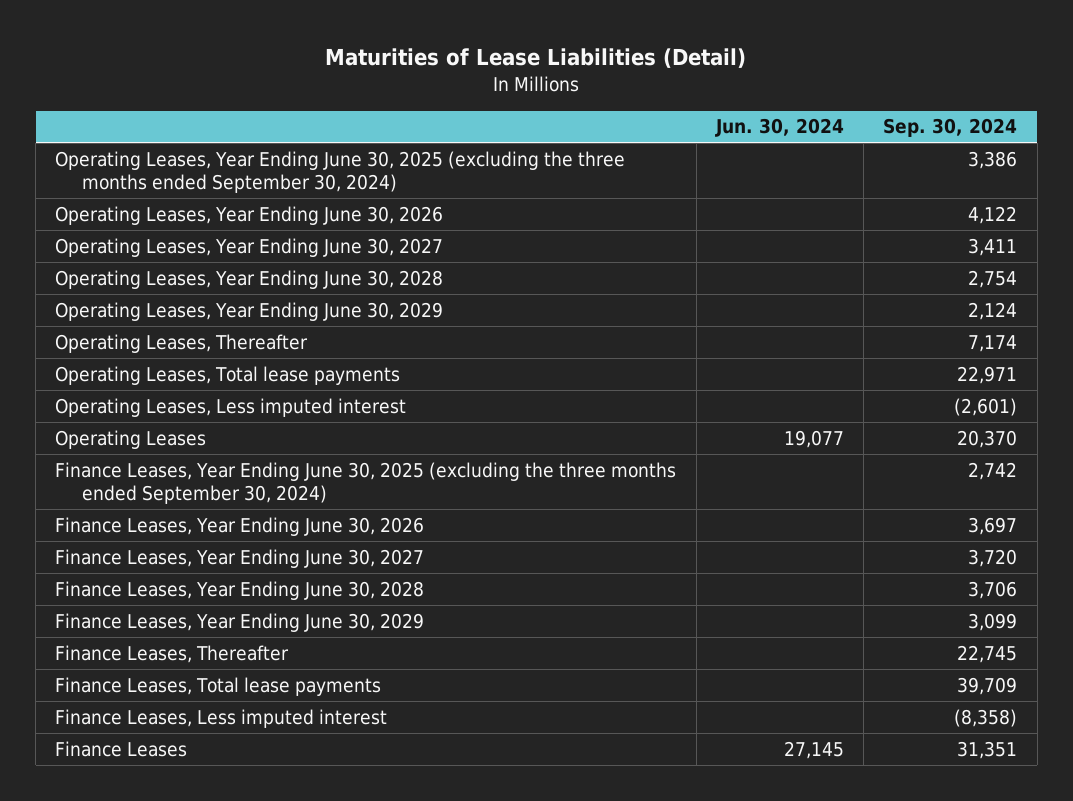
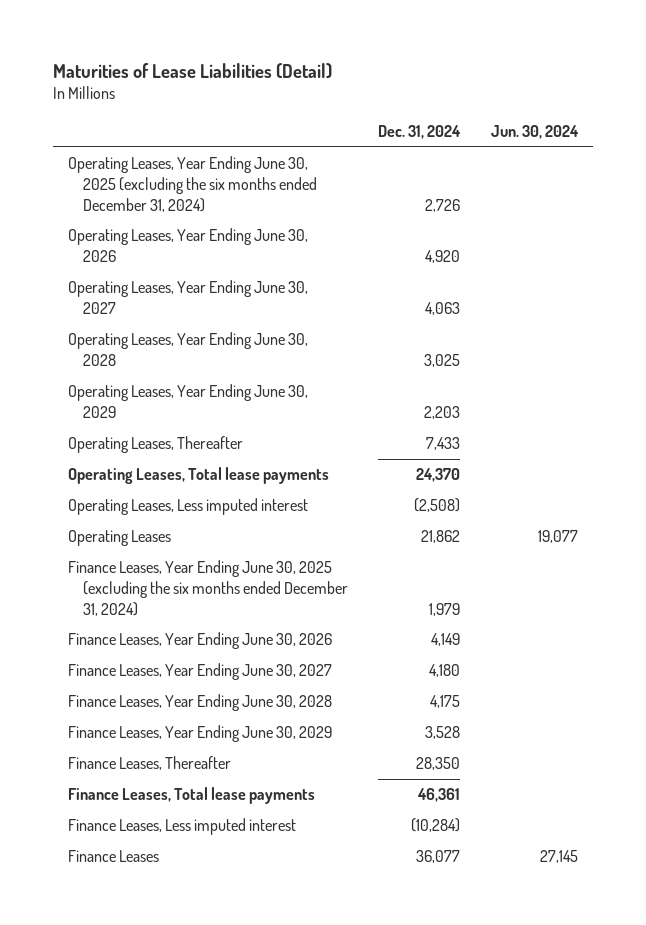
[883,118,1018,138] Sep. 30, 2024 -> none
none -> [378,125,462,140] Dec. 31, 2024
[55,150,626,194] Operating Leases, Year Ending June 30, 2025 (excluding the three months ended September 30, 2024) -> [67,156,318,212] Operating Leases, Year Ending June 30, 2025 (excluding the six months ended December 31, 2024)
[55,461,677,505] Finance Leases, Year Ending June 30, 2025 (excluding the three months ended September 30, 2024) -> [67,560,349,616] Finance Leases, Year Ending June 30, 2025 (excluding the six months ended December 31, 2024)

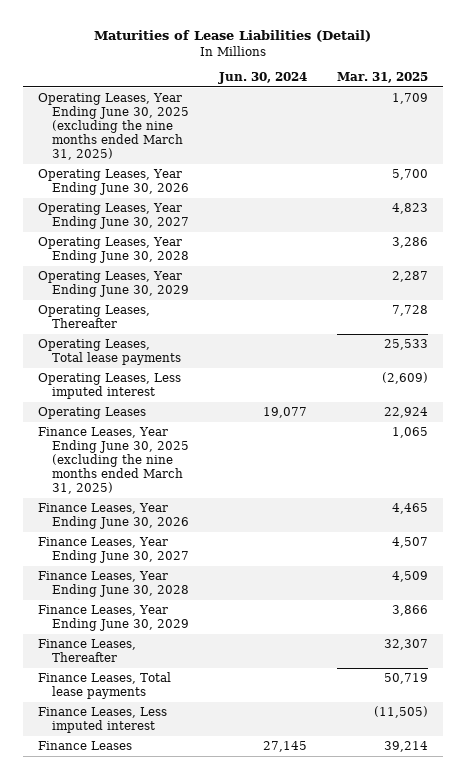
[378,125,462,140] Dec. 31, 2024 -> none
none -> [337,71,429,83] Mar. 31, 2025
[67,156,318,212] Operating Leases, Year Ending June 30, 2025 (excluding the six months ended December 31, 2024) -> [37,92,190,161] Operating Leases, Year Ending June 30, 2025 (excluding the nine months ended March 31, 2025)
[67,560,349,616] Finance Leases, Year Ending June 30, 2025 (excluding the six months ended December 31, 2024) -> [37,426,190,495] Finance Leases, Year Ending June 30, 2025 (excluding the nine months ended March 31, 2025)

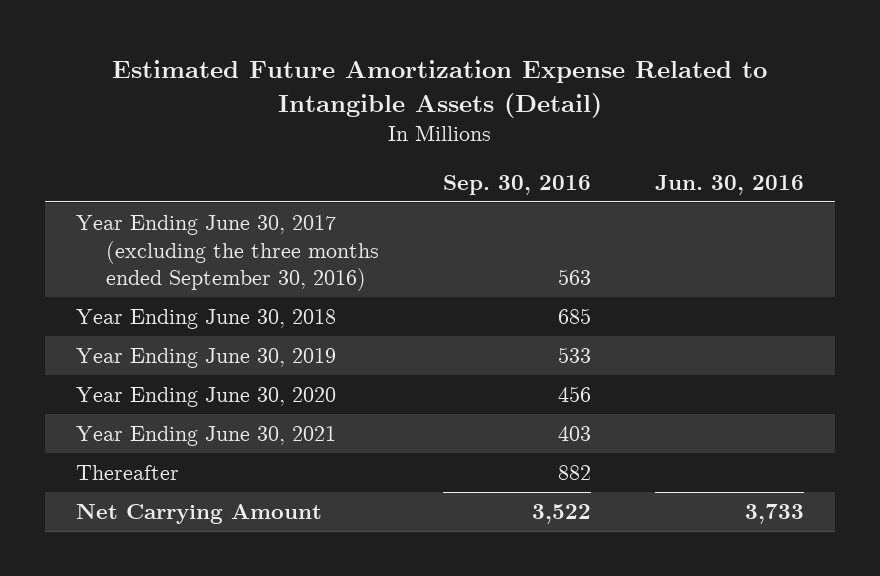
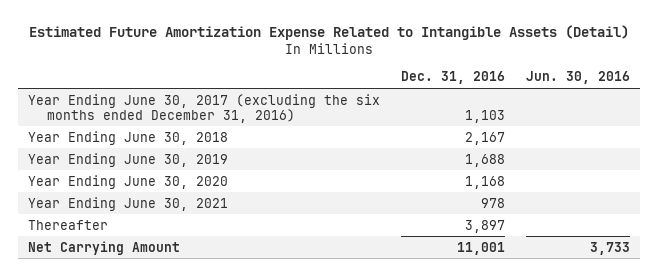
[443,174,592,195] Sep. 30, 2016 -> none
none -> [400,71,505,85] Dec. 31, 2016
[76,214,380,292] Year Ending June 30, 2017 (excluding the three months ended September 30, 2016) -> [28,93,381,123] Year Ending June 30, 2017 (excluding the six months ended December 31, 2016)

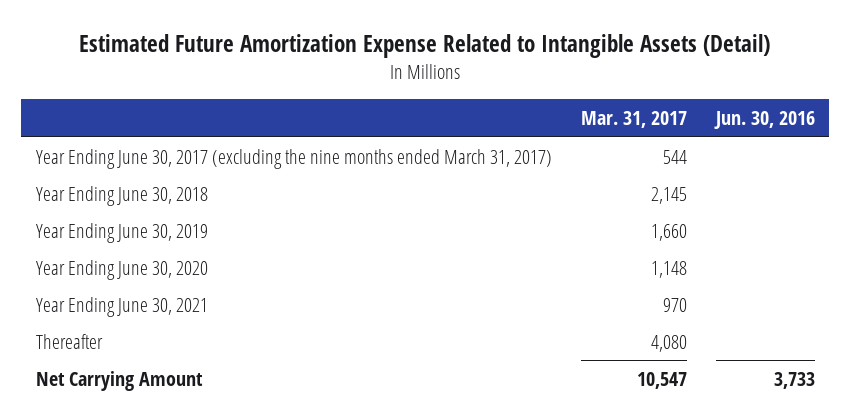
[400,71,505,85] Dec. 31, 2016 -> none
none -> [580,111,687,129] Mar. 31, 2017
[28,93,381,123] Year Ending June 30, 2017 (excluding the six months ended December 31, 2016) -> [35,148,552,169] Year Ending June 30, 2017 (excluding the nine months ended March 31, 2017)

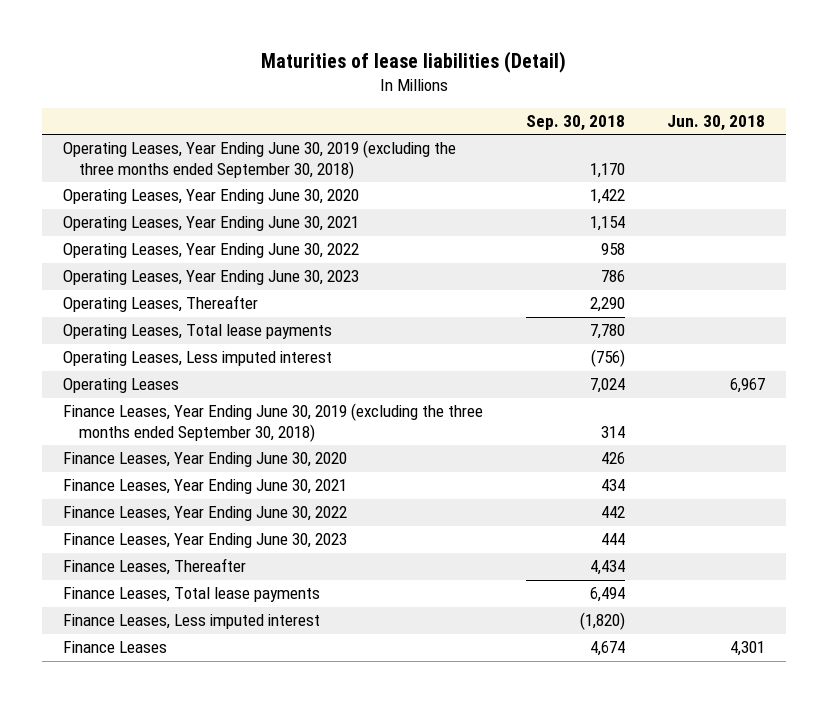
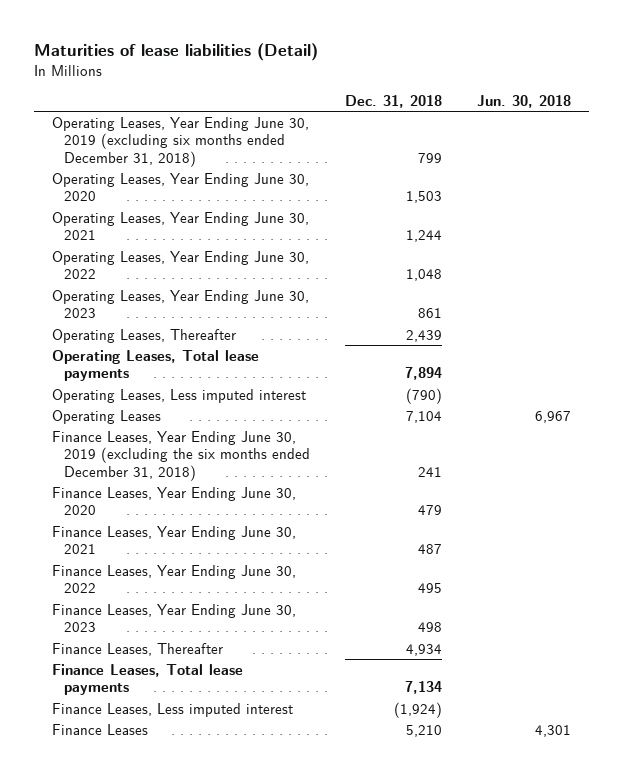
[525,115,625,132] Sep. 30, 2018 -> none
none -> [345,94,443,108] Dec. 31, 2018
[63,140,457,180] Operating Leases, Year Ending June 30, 2019 (excluding the three months ended September 30, 2018) -> [51,116,309,167] Operating Leases, Year Ending June 30, 2019 (excluding six months ended December 31, 2018)
[63,403,484,443] Finance Leases, Year Ending June 30, 2019 (excluding the three months ended September 30, 2018) -> [51,430,310,481] Finance Leases, Year Ending June 30, 2019 (excluding the six months ended December 31, 2018)

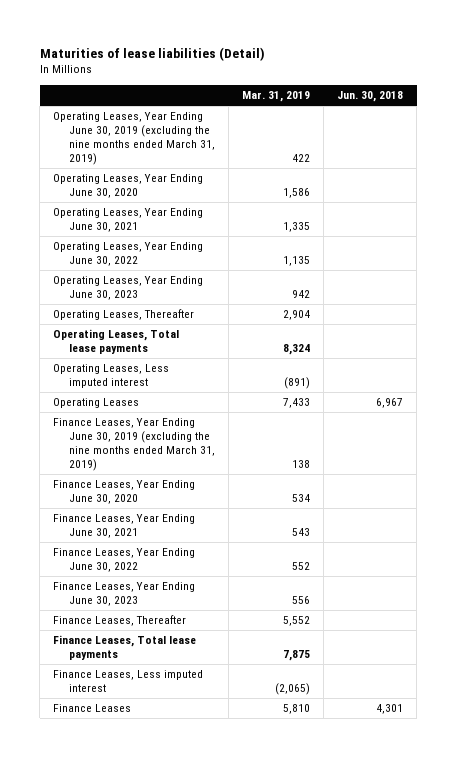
[345,94,443,108] Dec. 31, 2018 -> none
none -> [241,91,310,103] Mar. 31, 2019
[51,116,309,167] Operating Leases, Year Ending June 30, 2019 (excluding six months ended December 31, 2018) -> [53,112,215,165] Operating Leases, Year Ending June 30, 2019 (excluding the nine months ended March 31, 2019)
[51,430,310,481] Finance Leases, Year Ending June 30, 2019 (excluding the six months ended December 31, 2018) -> [53,418,215,471] Finance Leases, Year Ending June 30, 2019 (excluding the nine months ended March 31, 2019)

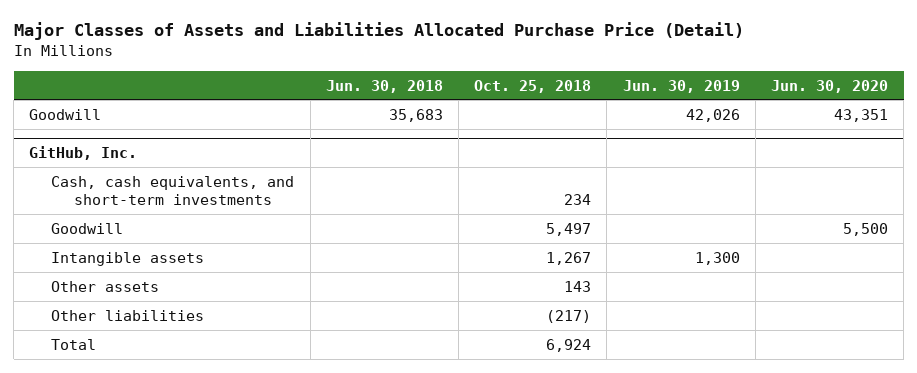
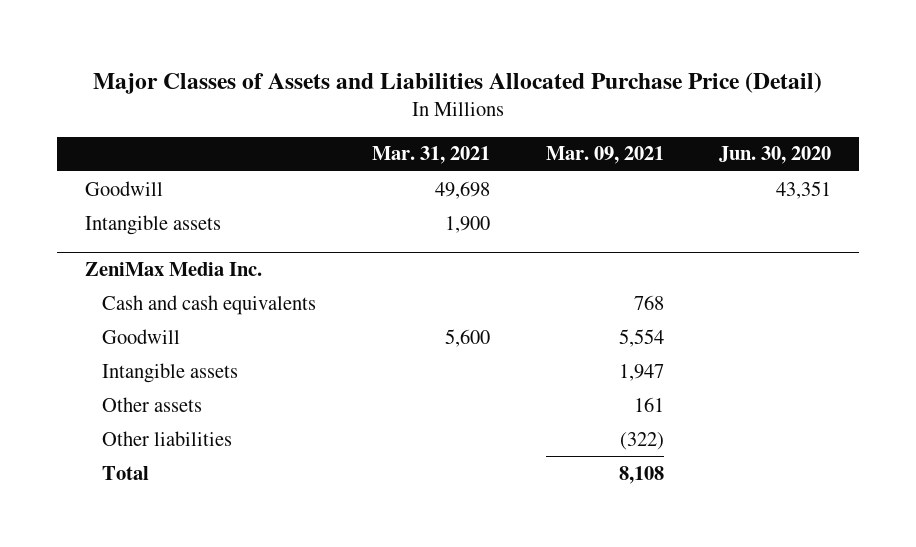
[325,79,443,93] Jun. 30, 2018 -> none
[474,79,592,93] Oct. 25, 2018 -> none
[622,79,740,93] Jun. 30, 2019 -> none
none -> [371,146,490,165] Mar. 31, 2021
none -> [545,146,664,165] Mar. 09, 2021
[29,146,138,161] GitHub, Inc. -> none
[51,175,295,206] Cash, cash equivalents, and short-term investments -> none
[51,222,124,234] Goodwill -> none
[51,251,205,266] Intangible assets -> none
[51,280,160,292] Other assets -> none
[51,309,205,321] Other liabilities -> none
[51,338,97,350] Total -> none
none -> [84,214,221,235] Intangible assets
none -> [84,262,262,277] ZeniMax Media Inc.
none -> [102,294,317,315] Cash and cash equivalents
none -> [102,328,181,344] Goodwill
none -> [102,362,239,383] Intangible assets
none -> [102,396,203,412] Other assets
none -> [102,430,233,446] Other liabilities
none -> [102,465,150,480] Total

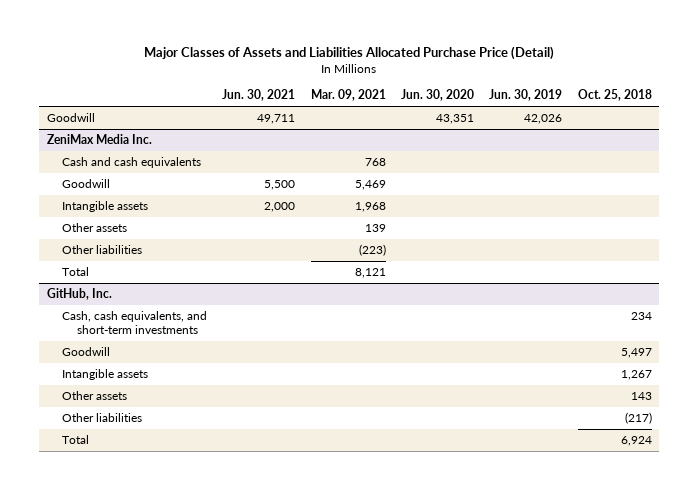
[371,146,490,165] Mar. 31, 2021 -> none
none -> [222,89,296,102] Jun. 30, 2021
none -> [489,89,563,102] Jun. 30, 2019
none -> [577,89,652,102] Oct. 25, 2018
[84,214,221,235] Intangible assets -> none
[618,328,664,347] 5,554 -> [354,180,386,191] 5,469
[618,363,664,381] 1,947 -> [354,202,386,213] 1,968
[633,396,664,412] 161 -> [364,224,386,233] 139
[619,431,664,450] (322) -> [358,244,386,257] (223)
[618,465,664,484] 8,108 -> [354,268,386,279] 8,121
none -> [47,288,113,301] GitHub, Inc.
none -> [61,311,207,335] Cash, cash equivalents, and short-term investments
none -> [61,347,110,357] Goodwill
none -> [61,369,148,381] Intangible assets
none -> [61,391,127,401] Other assets
none -> [61,413,142,423] Other liabilities
none -> [61,435,89,445] Total

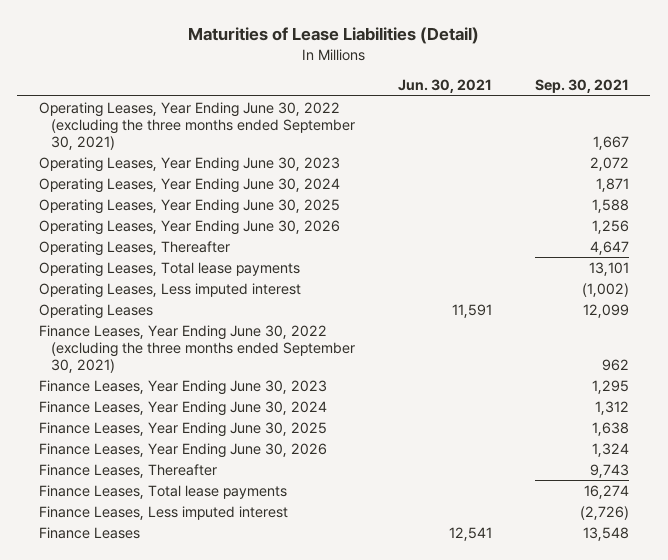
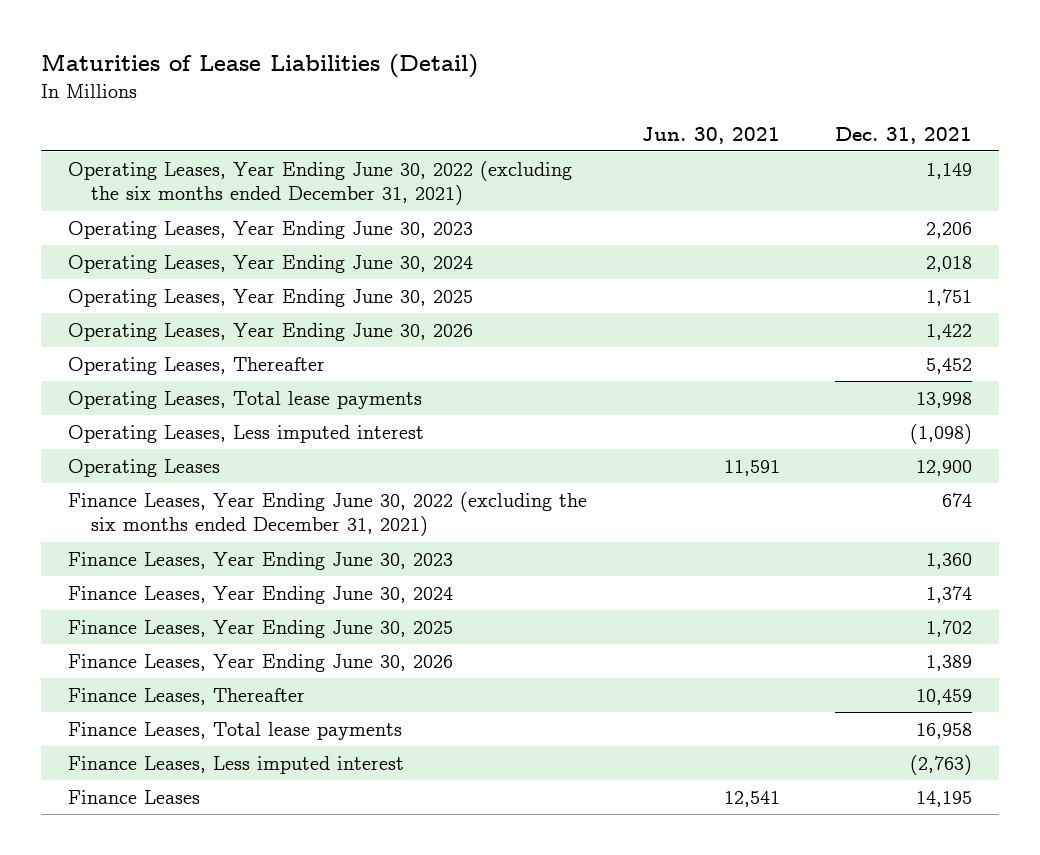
[534,79,629,94] Sep. 30, 2021 -> none
none -> [834,126,972,144] Dec. 31, 2021
[38,101,355,151] Operating Leases, Year Ending June 30, 2022 (excluding the three months ended September 30, 2021) -> [68,160,573,206] Operating Leases, Year Ending June 30, 2022 (excluding the six months ended December 31, 2021)
[38,324,355,374] Finance Leases, Year Ending June 30, 2022 (excluding the three months ended September 30, 2021) -> [68,491,588,537] Finance Leases, Year Ending June 30, 2022 (excluding the six months ended December 31, 2021)

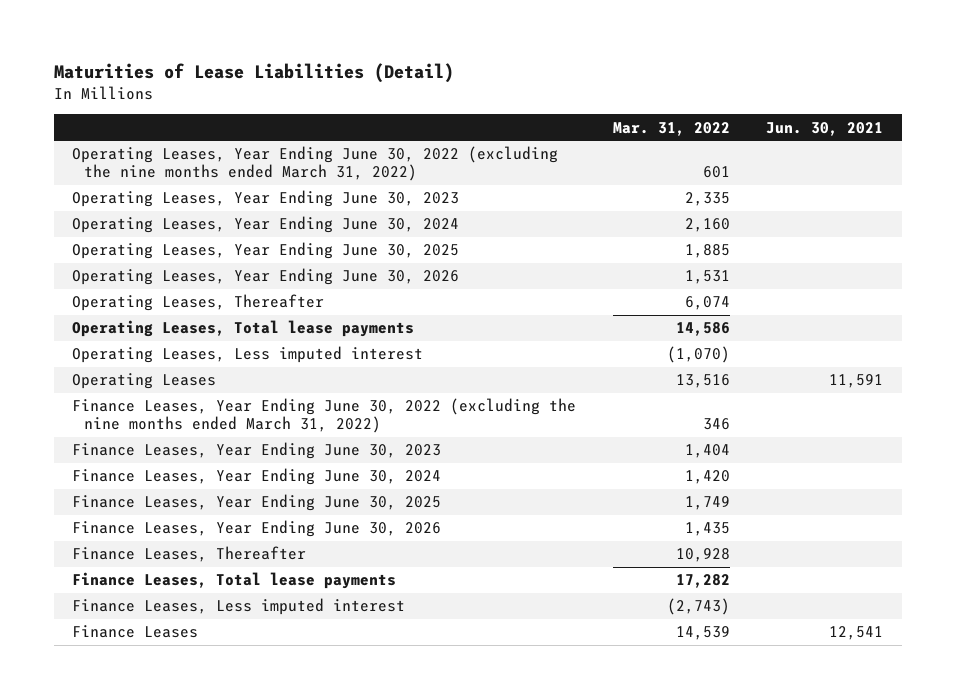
[834,126,972,144] Dec. 31, 2021 -> none
none -> [612,121,730,136] Mar. 31, 2022
[68,160,573,206] Operating Leases, Year Ending June 30, 2022 (excluding the six months ended December 31, 2021) -> [72,146,559,182] Operating Leases, Year Ending June 30, 2022 (excluding the nine months ended March 31, 2022)
[68,491,588,537] Finance Leases, Year Ending June 30, 2022 (excluding the six months ended December 31, 2021) -> [72,398,577,434] Finance Leases, Year Ending June 30, 2022 (excluding the nine months ended March 31, 2022)

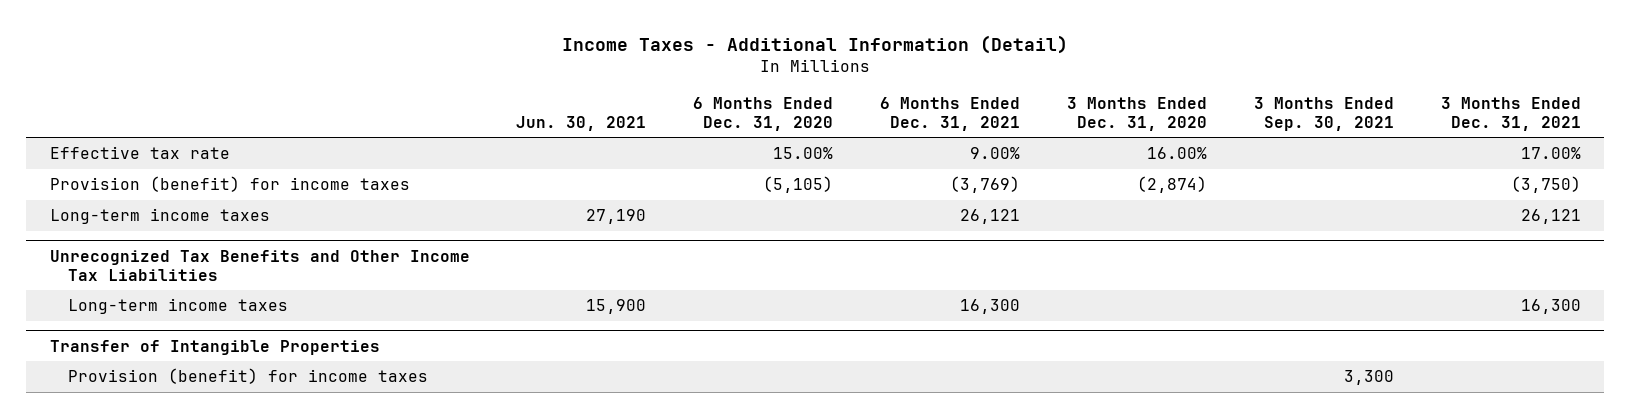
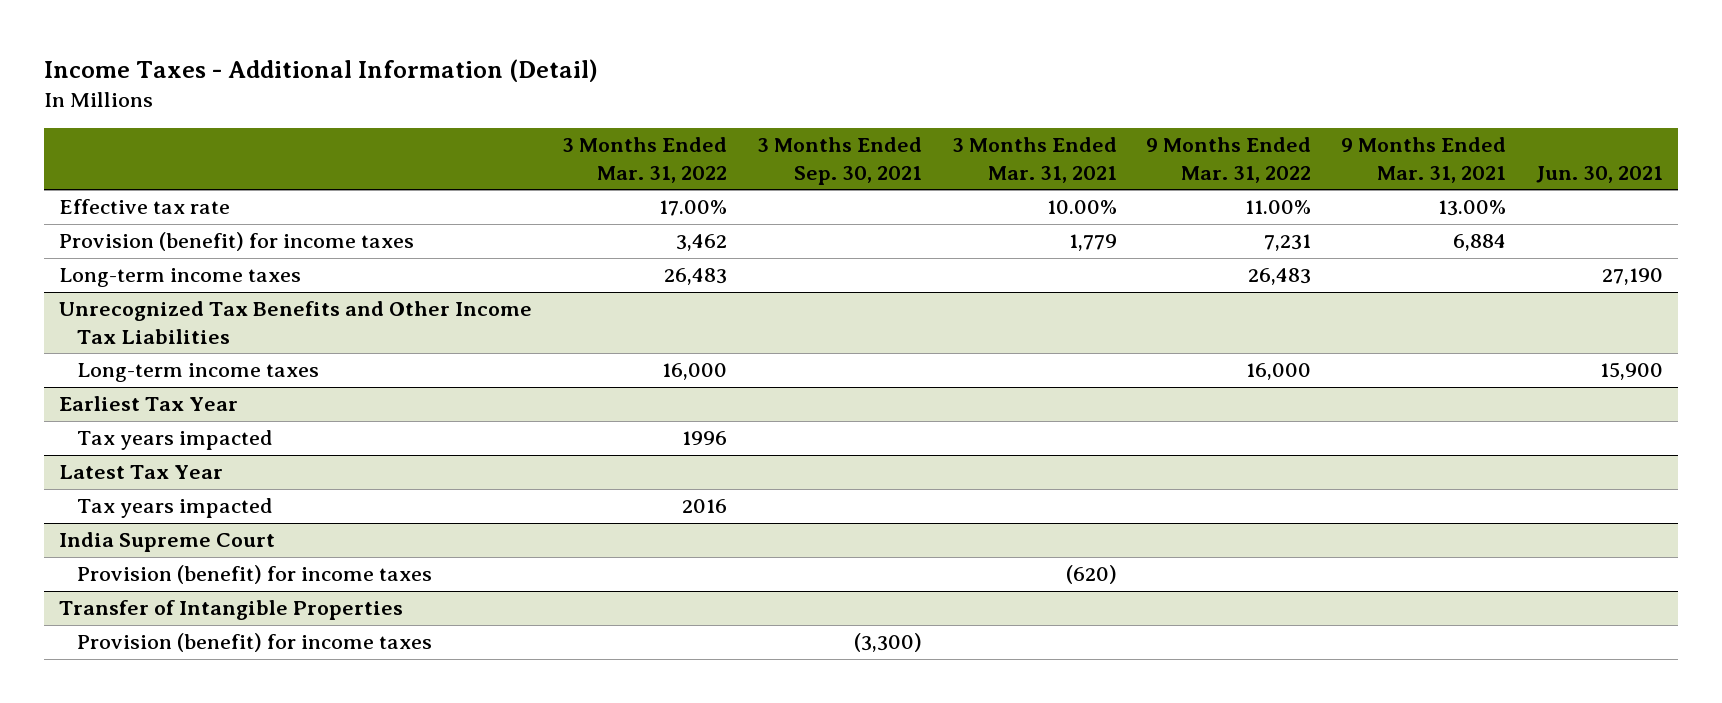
[693,96,834,131] 6 Months Ended Dec. 31, 2020 -> none
[880,96,1021,131] 6 Months Ended Dec. 31, 2021 -> none
[1067,96,1208,131] 3 Months Ended Dec. 31, 2020 -> none
[1440,96,1581,131] 3 Months Ended Dec. 31, 2021 -> none
none -> [562,137,728,183] 3 Months Ended Mar. 31, 2022
none -> [951,137,1117,183] 3 Months Ended Mar. 31, 2021
none -> [1146,137,1312,183] 9 Months Ended Mar. 31, 2022
none -> [1341,137,1507,183] 9 Months Ended Mar. 31, 2021
none -> [59,396,239,412] Earliest Tax Year
none -> [77,430,274,451] Tax years impacted
none -> [59,465,224,480] Latest Tax Year
none -> [77,498,274,519] Tax years impacted
none -> [59,532,276,553] India Supreme Court
none -> [77,565,433,585] Provision (benefit) for income taxes
[1344,370,1395,386] 3,300 -> [853,633,922,653] (3,300)

